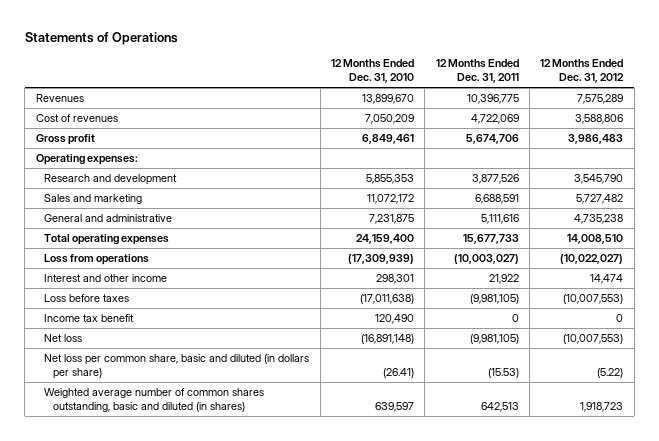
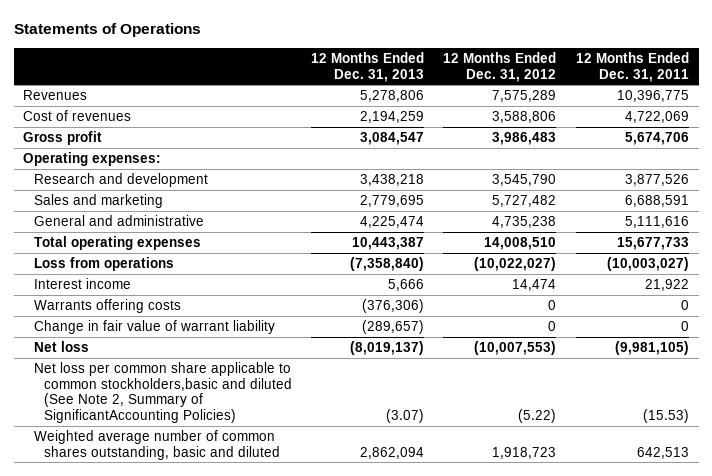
[331,59,415,84] 12 Months Ended Dec. 31, 2010 -> none
none -> [311,51,425,82] 12 Months Ended Dec. 31, 2013
[44,293,130,302] Loss before taxes -> none
[44,313,135,322] Income tax benefit -> none
[44,273,168,282] Interest and other income -> [33,278,131,290] Interest income
none -> [33,299,181,314] Warrants offering costs
none -> [33,320,275,335] Change in fair value of warrant liability
[44,353,310,380] Net loss per common share, basic and diluted (in dollars per share) -> [33,362,292,423] Net loss per common share applicable to common stockholders,basic and diluted (See Note 2, Summary of SignificantAccounting Policies)
[44,387,265,413] Weighted average number of common shares outstanding, basic and diluted (in shares) -> [33,430,280,460] Weighted average number of common shares outstanding, basic and diluted

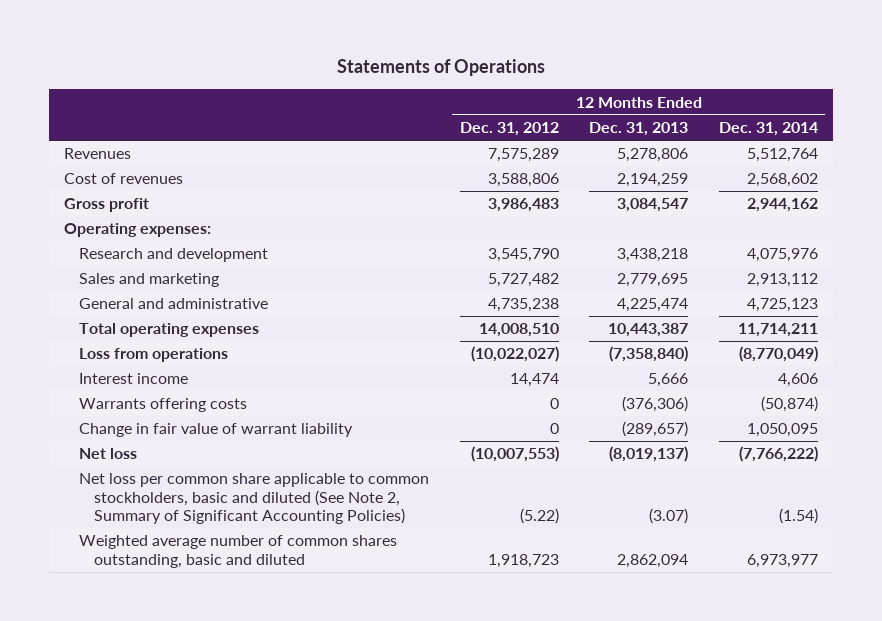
[575,51,689,82] 12 Months Ended Dec. 31, 2011 -> none
none -> [718,121,818,136] Dec. 31, 2014
[33,362,292,423] Net loss per common share applicable to common stockholders,basic and diluted (See Note 2, Summary of SignificantAccounting Policies) -> [79,473,430,524] Net loss per common share applicable to common stockholders, basic and diluted (See Note 2, Summary of Significant Accounting Policies)

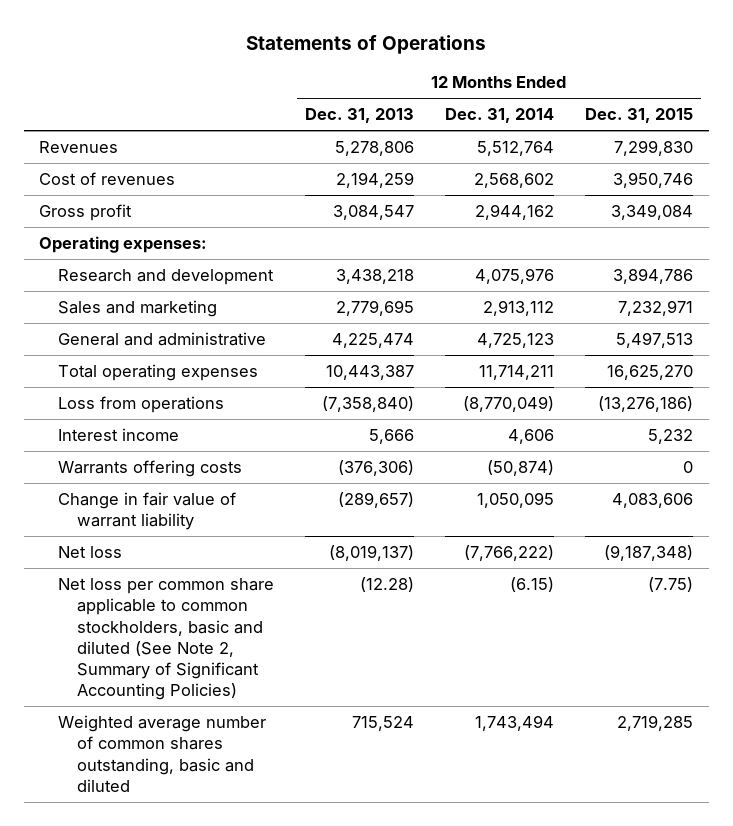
[459,121,559,136] Dec. 31, 2012 -> none
none -> [585,108,694,124] Dec. 31, 2015
[649,507,689,524] (3.07) -> [360,577,415,593] (12.28)
[778,507,818,524] (1.54) -> [510,577,555,593] (6.15)
[617,553,689,568] 2,862,094 -> [352,716,415,732] 715,524
[746,553,818,568] 6,973,977 -> [475,715,555,732] 1,743,494

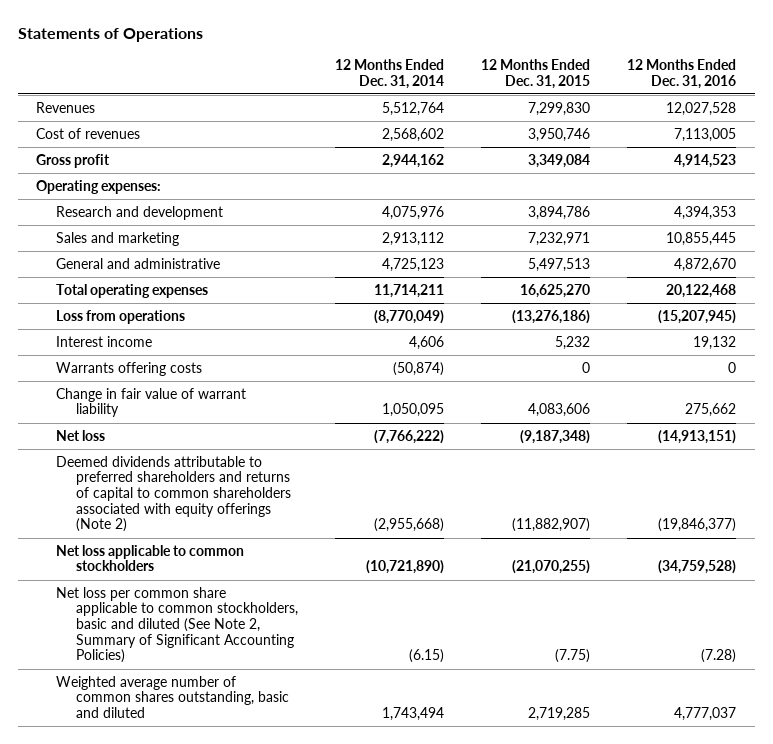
[305,108,415,124] Dec. 31, 2013 -> none
none -> [627,58,737,89] 12 Months Ended Dec. 31, 2016
none -> [56,455,292,533] Deemed dividends attributable to preferred shareholders and returns of capital to common shareholders associated with equity offerings (Note 2)
none -> [56,544,245,572] Net loss applicable to common stockholders

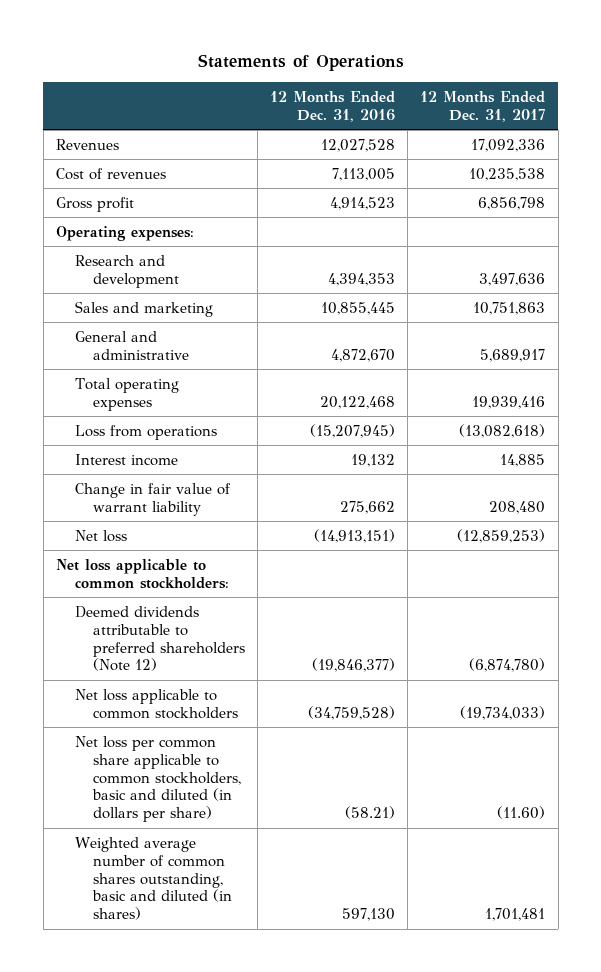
[335,58,445,89] 12 Months Ended Dec. 31, 2014 -> none
[481,58,591,89] 12 Months Ended Dec. 31, 2015 -> none
none -> [420,91,546,122] 12 Months Ended Dec. 31, 2017
[56,361,203,376] Warrants offering costs -> none
none -> [56,558,229,589] Net loss applicable to common stockholders:
[56,455,292,533] Deemed dividends attributable to preferred shareholders and returns of capital to common shareholders associated with equity offerings (Note 2) -> [74,605,246,672] Deemed dividends attributable to preferred shareholders (Note 12)
[56,586,299,664] Net loss per common share applicable to common stockholders, basic and diluted (See Note 2, Summary of Significant Accounting Policies) -> [74,735,242,823] Net loss per common share applicable to common stockholders, basic and diluted (in dollars per share)
[701,649,737,664] (7.28) -> [345,806,396,820] (58.21)
[56,675,290,719] Weighted average number of common shares outstanding, basic and diluted -> [74,836,233,921] Weighted average number of common shares outstanding, basic and diluted (in shares)
[674,707,737,722] 4,777,037 -> [342,908,396,922] 597,130

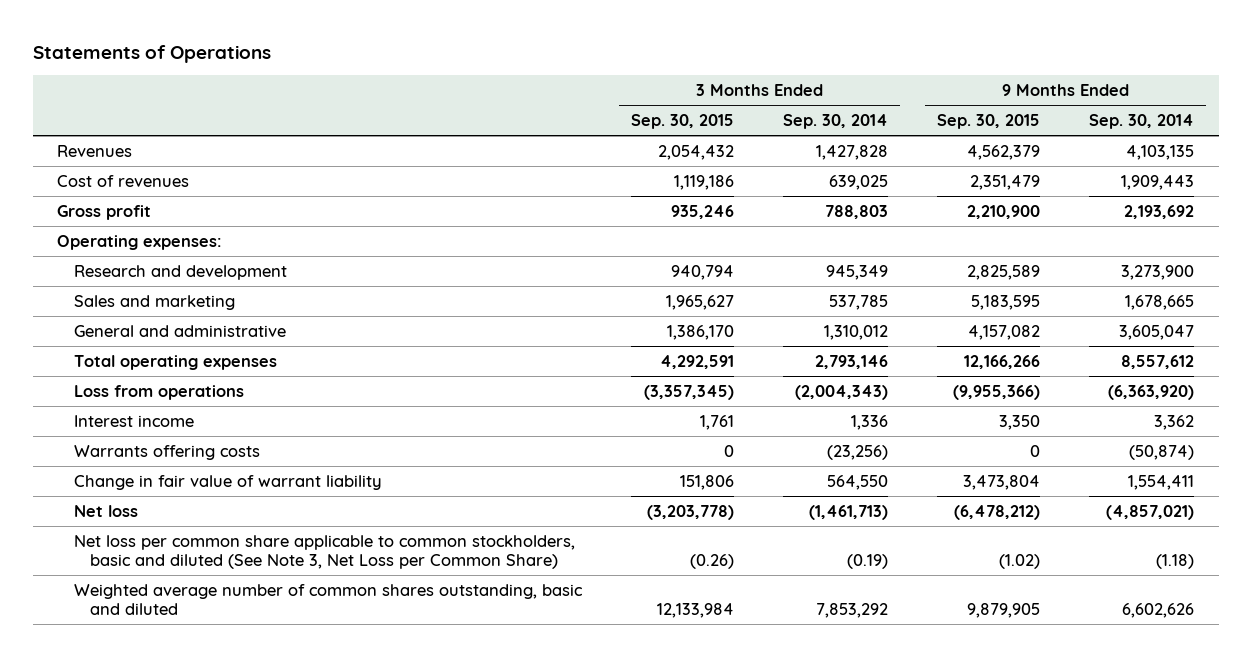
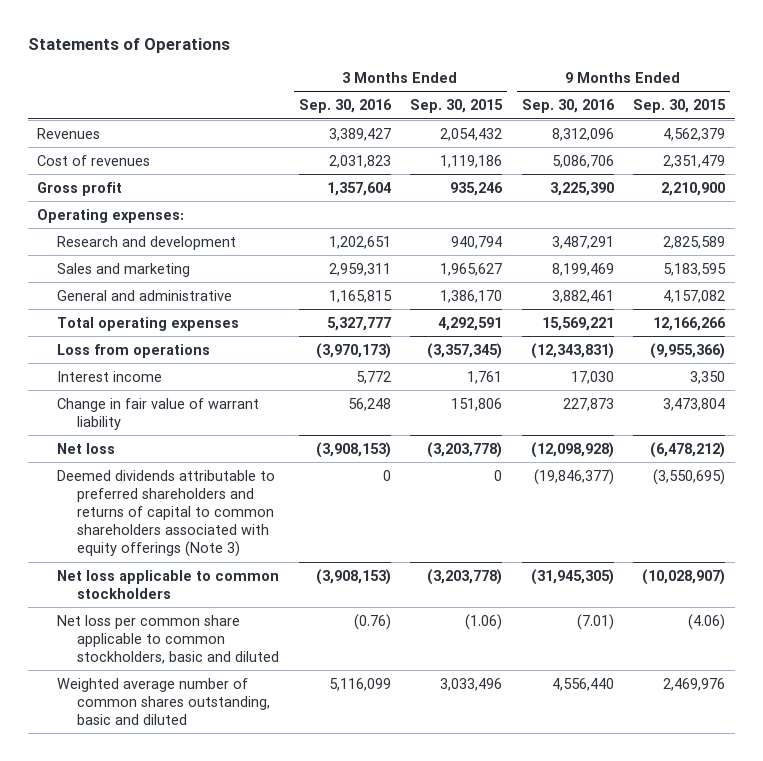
[783,114,889,130] Sep. 30, 2014 -> none
[1089,114,1195,130] Sep. 30, 2014 -> none
none -> [298,99,392,114] Sep. 30, 2016
none -> [521,99,615,114] Sep. 30, 2016
[73,444,260,460] Warrants offering costs -> none
none -> [57,469,276,558] Deemed dividends attributable to preferred shareholders and returns of capital to common shareholders associated with equity offerings (Note 3)
none -> [57,569,280,599] Net loss applicable to common stockholders
[73,534,575,570] Net loss per common share applicable to common stockholders, basic and diluted (See Note 3, Net Loss per Common Share) -> [57,614,279,664] Net loss per common share applicable to common stockholders, basic and diluted
[689,554,734,570] (0.26) -> [465,613,503,630] (1.06)
[999,554,1041,570] (1.02) -> [688,613,726,630] (4.06)
[656,603,734,619] 12,133,984 -> [440,677,503,691] 3,033,496
[967,603,1041,619] 9,879,905 -> [663,677,726,691] 2,469,976

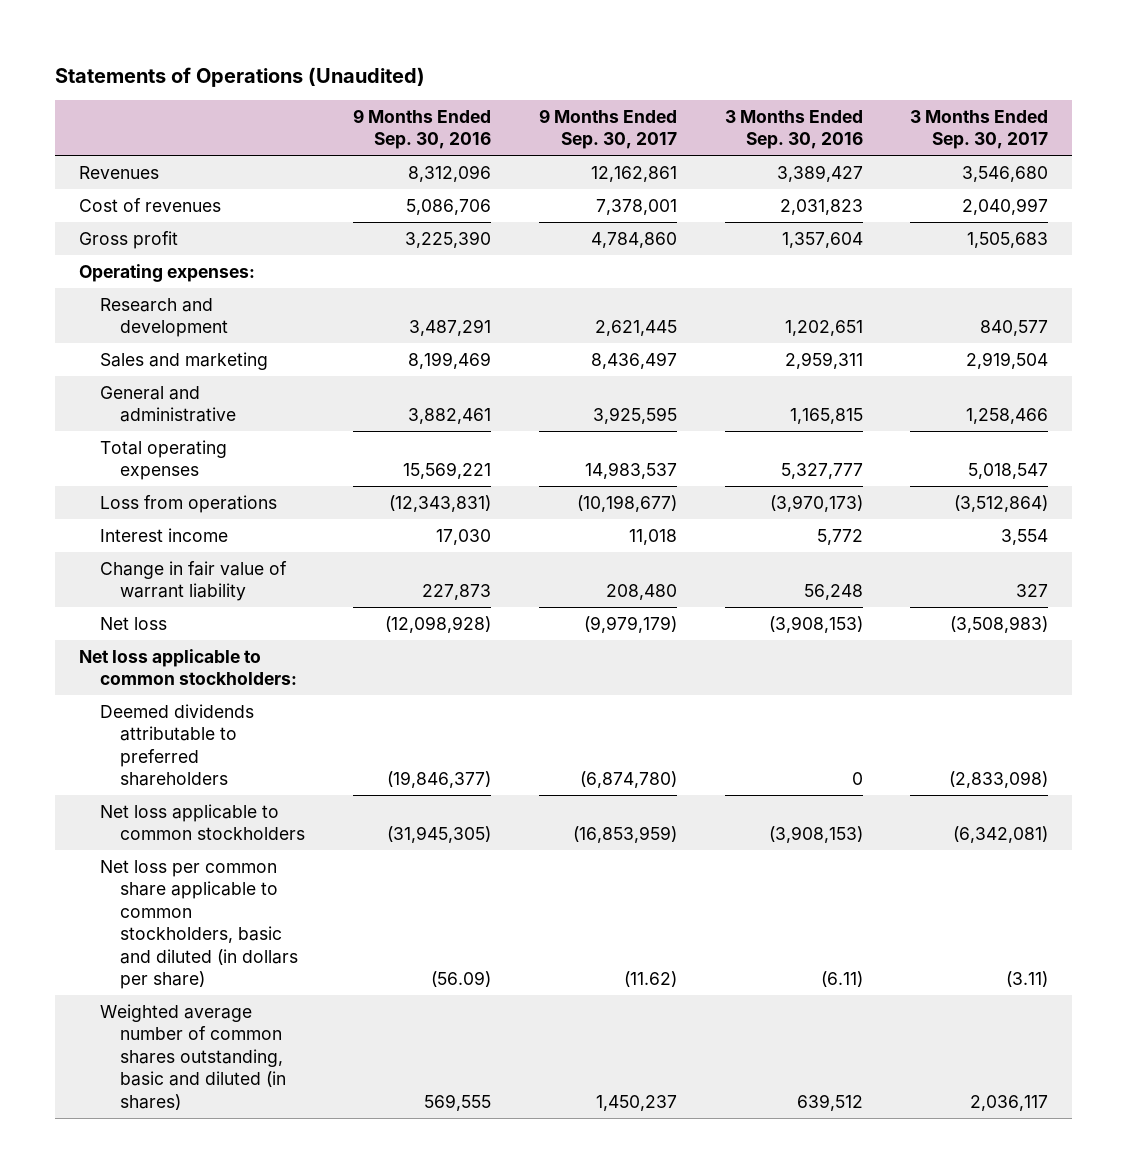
[27,37,230,53] Statements of Operations -> [55,66,426,87] Statements of Operations (Unaudited)
[410,99,504,114] Sep. 30, 2015 -> none
[633,99,727,114] Sep. 30, 2015 -> none
none -> [538,108,677,150] 9 Months Ended Sep. 30, 2017
none -> [910,109,1049,150] 3 Months Ended Sep. 30, 2017
none -> [79,648,297,686] Net loss applicable to common stockholders:
[57,469,276,558] Deemed dividends attributable to preferred shareholders and returns of capital to common shareholders associated with equity offerings (Note 3) -> [99,703,254,787] Deemed dividends attributable to preferred shareholders
[57,614,279,664] Net loss per common share applicable to common stockholders, basic and diluted -> [99,859,299,990] Net loss per common share applicable to common stockholders, basic and diluted (in dollars per share)
[353,613,391,630] (0.76) -> [820,971,863,988] (6.11)
[576,613,614,630] (7.01) -> [430,971,491,988] (56.09)
[57,677,270,725] Weighted average number of common shares outstanding, basic and diluted -> [99,1003,287,1110] Weighted average number of common shares outstanding, basic and diluted (in shares)
[328,677,391,691] 5,116,099 -> [796,1093,863,1111] 639,512
[551,677,614,691] 4,556,440 -> [423,1093,491,1111] 569,555

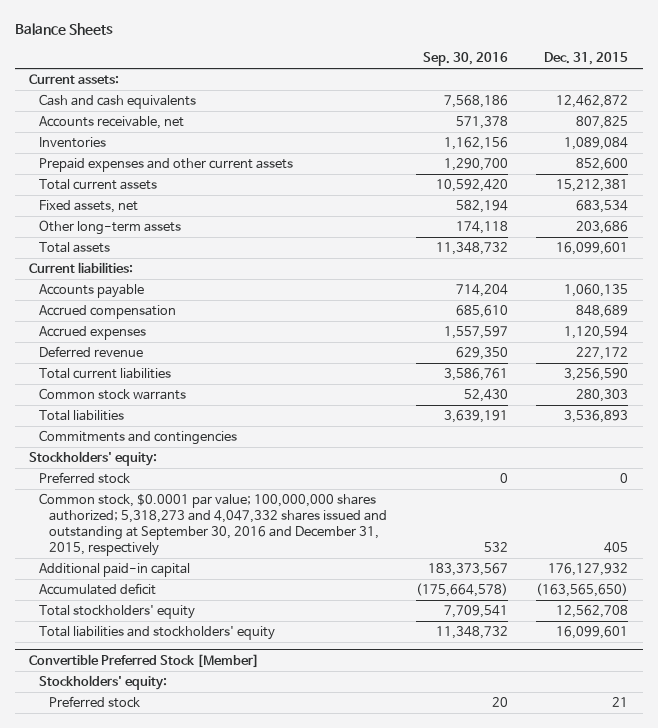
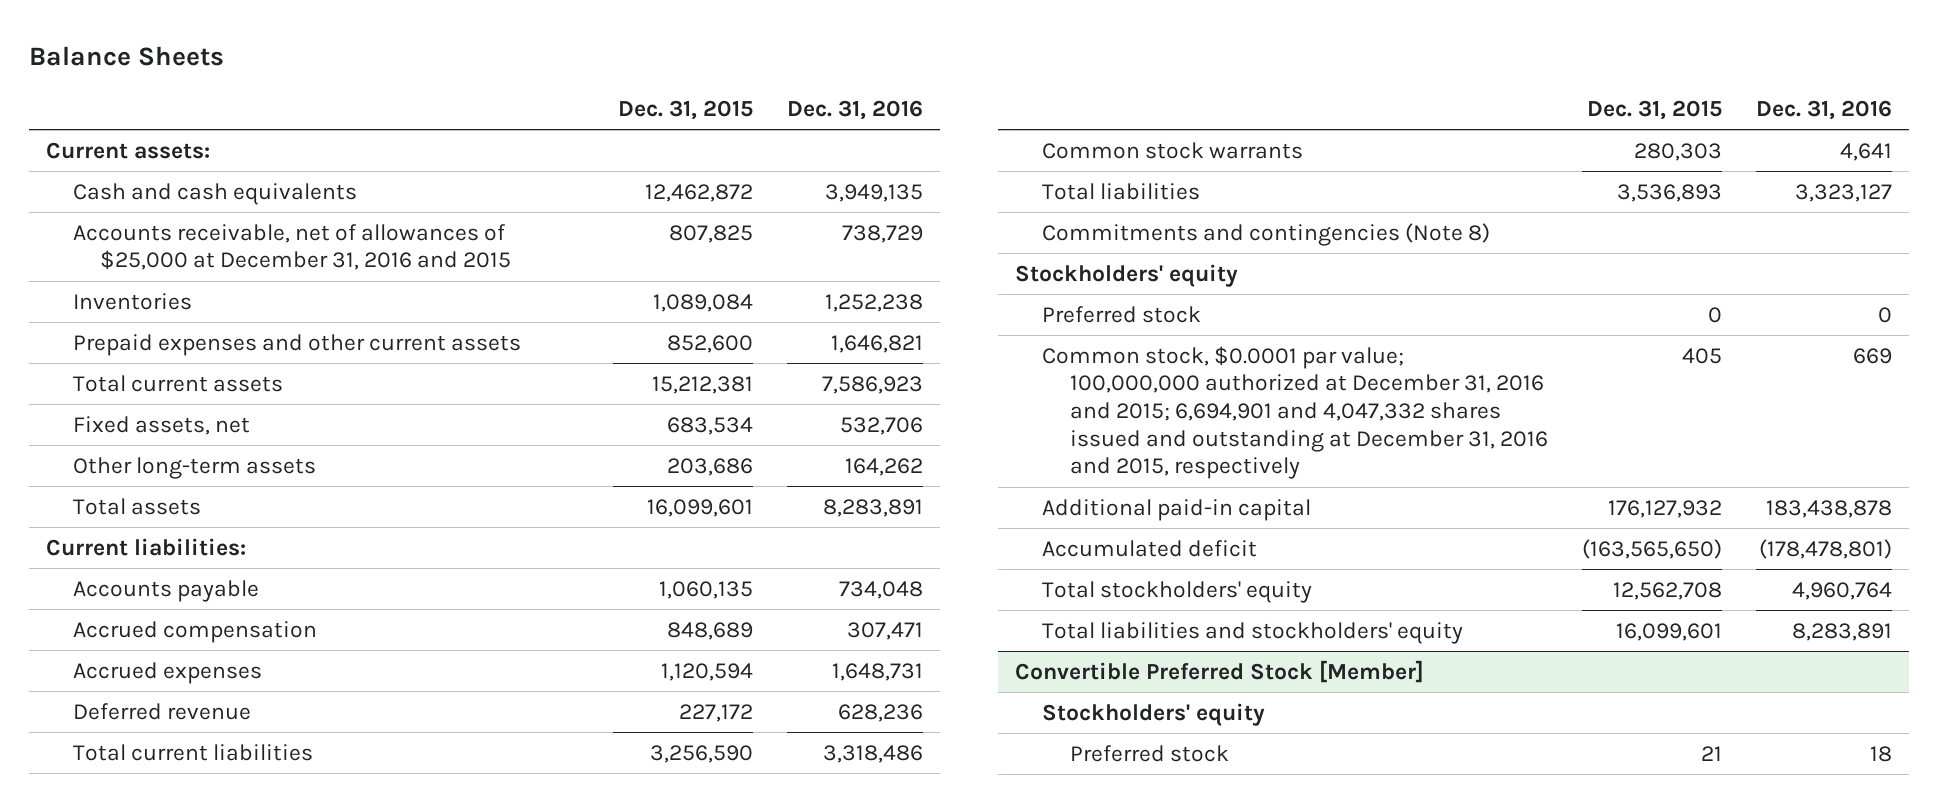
[422,51,508,66] Sep. 30, 2016 -> none
none -> [786,99,923,120] Dec. 31, 2016
[39,116,185,130] Accounts receivable, net -> [73,223,512,271] Accounts receivable, net of allowances of $25,000 at December 31, 2016 and 2015
[39,430,238,446] Commitments and contingencies -> [1042,222,1491,246] Commitments and contingencies (Note 8)
[29,451,158,467] Stockholders' equity: -> [1014,263,1238,287] Stockholders' equity
[39,493,388,556] Common stock, $0.0001 par value; 100,000,000 shares authorized; 5,318,273 and 4,047,332 shares issued and outstanding at September 30, 2016 and December 31, 2015, respectively -> [1042,345,1548,480] Common stock, $0.0001 par value; 100,000,000 authorized at December 31, 2016 and 2015; 6,694,901 and 4,047,332 shares issued and outstanding at December 31, 2016 and 2015, respectively
[39,675,168,691] Stockholders' equity: -> [1042,702,1266,726] Stockholders' equity

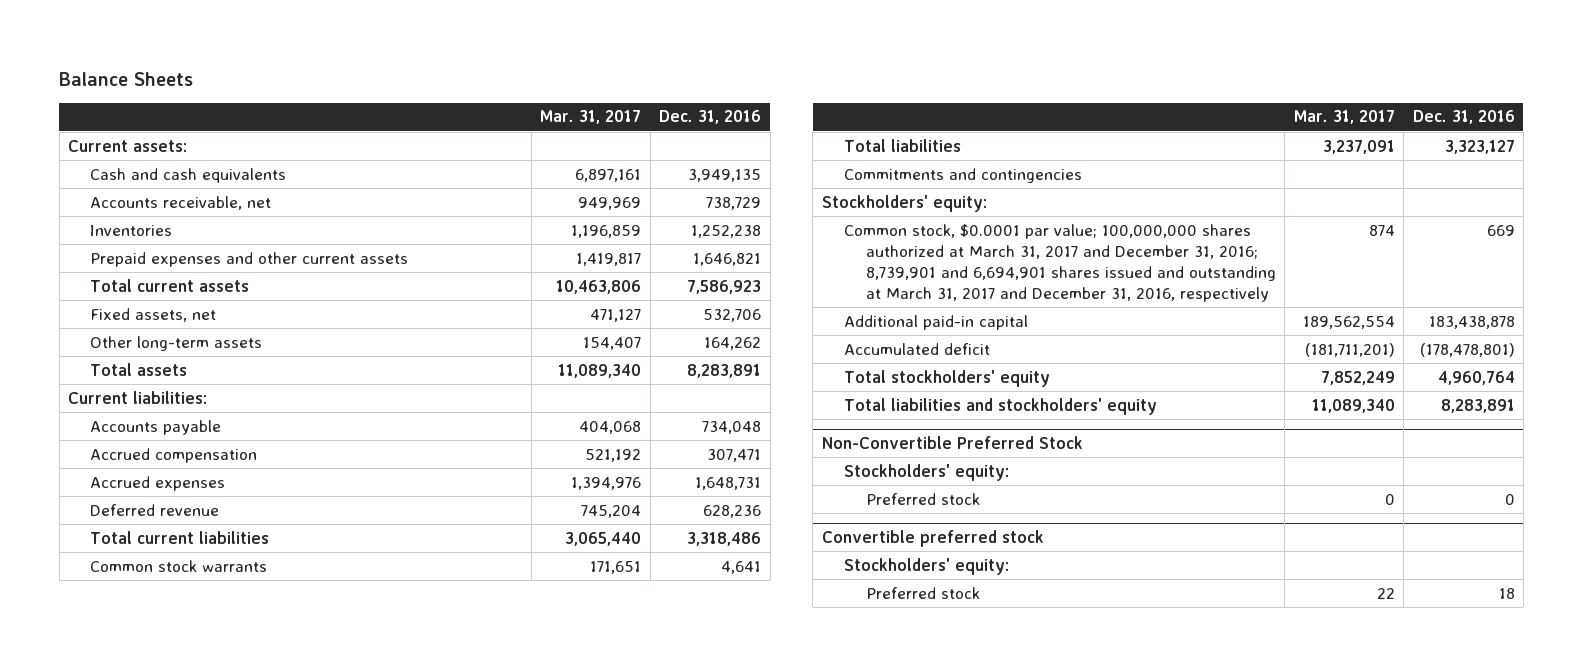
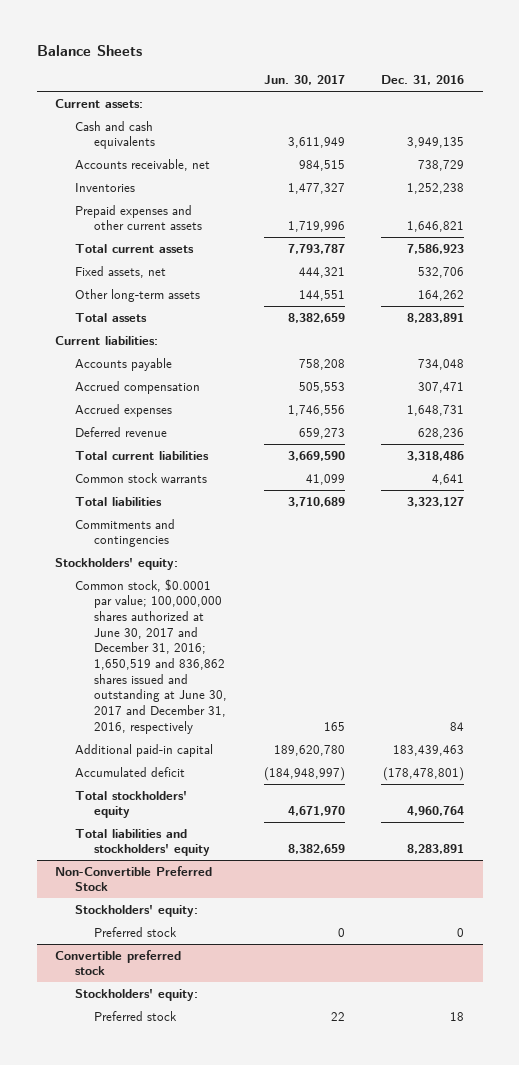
[540,110,642,125] Mar. 31, 2017 -> none
none -> [263,75,345,86] Jun. 30, 2017
[843,223,1276,302] Common stock, $0.0001 par value; 100,000,000 shares authorized at March 31, 2017 and December 31, 2016; 8,739,901 and 6,694,901 shares issued and outstanding at March 31, 2017 and December 31, 2016, respectively -> [74,578,228,734] Common stock, $0.0001 par value; 100,000,000 shares authorized at June 30, 2017 and December 31, 2016; 1,650,519 and 836,862 shares issued and outstanding at June 30, 2017 and December 31, 2016, respectively
[1486,224,1515,236] 669 -> [450,721,465,731] 84
[1428,315,1515,329] 183,438,878 -> [393,744,465,756] 183,439,463

